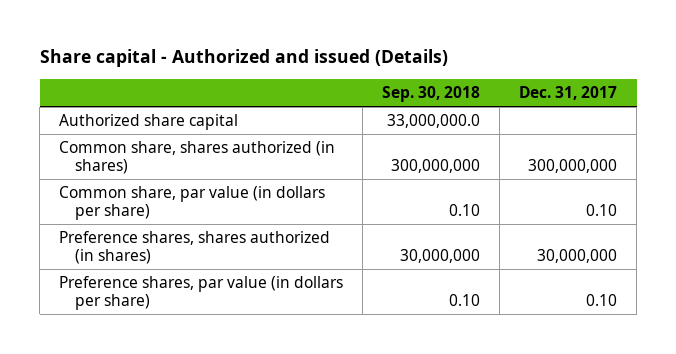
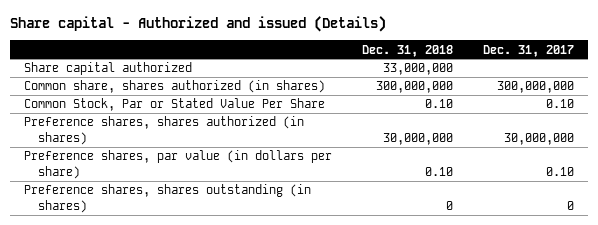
[382,85,481,102] Sep. 30, 2018 -> none
none -> [362,44,454,57] Dec. 31, 2018
[59,114,239,131] Authorized share capital -> [24,62,193,76] Share capital authorized
[59,186,326,220] Common share, par value (in dollars per share) -> [24,98,326,112] Common Stock, Par or Stated Value Per Share
none -> [24,184,312,213] Preference shares, shares outstanding (in shares)

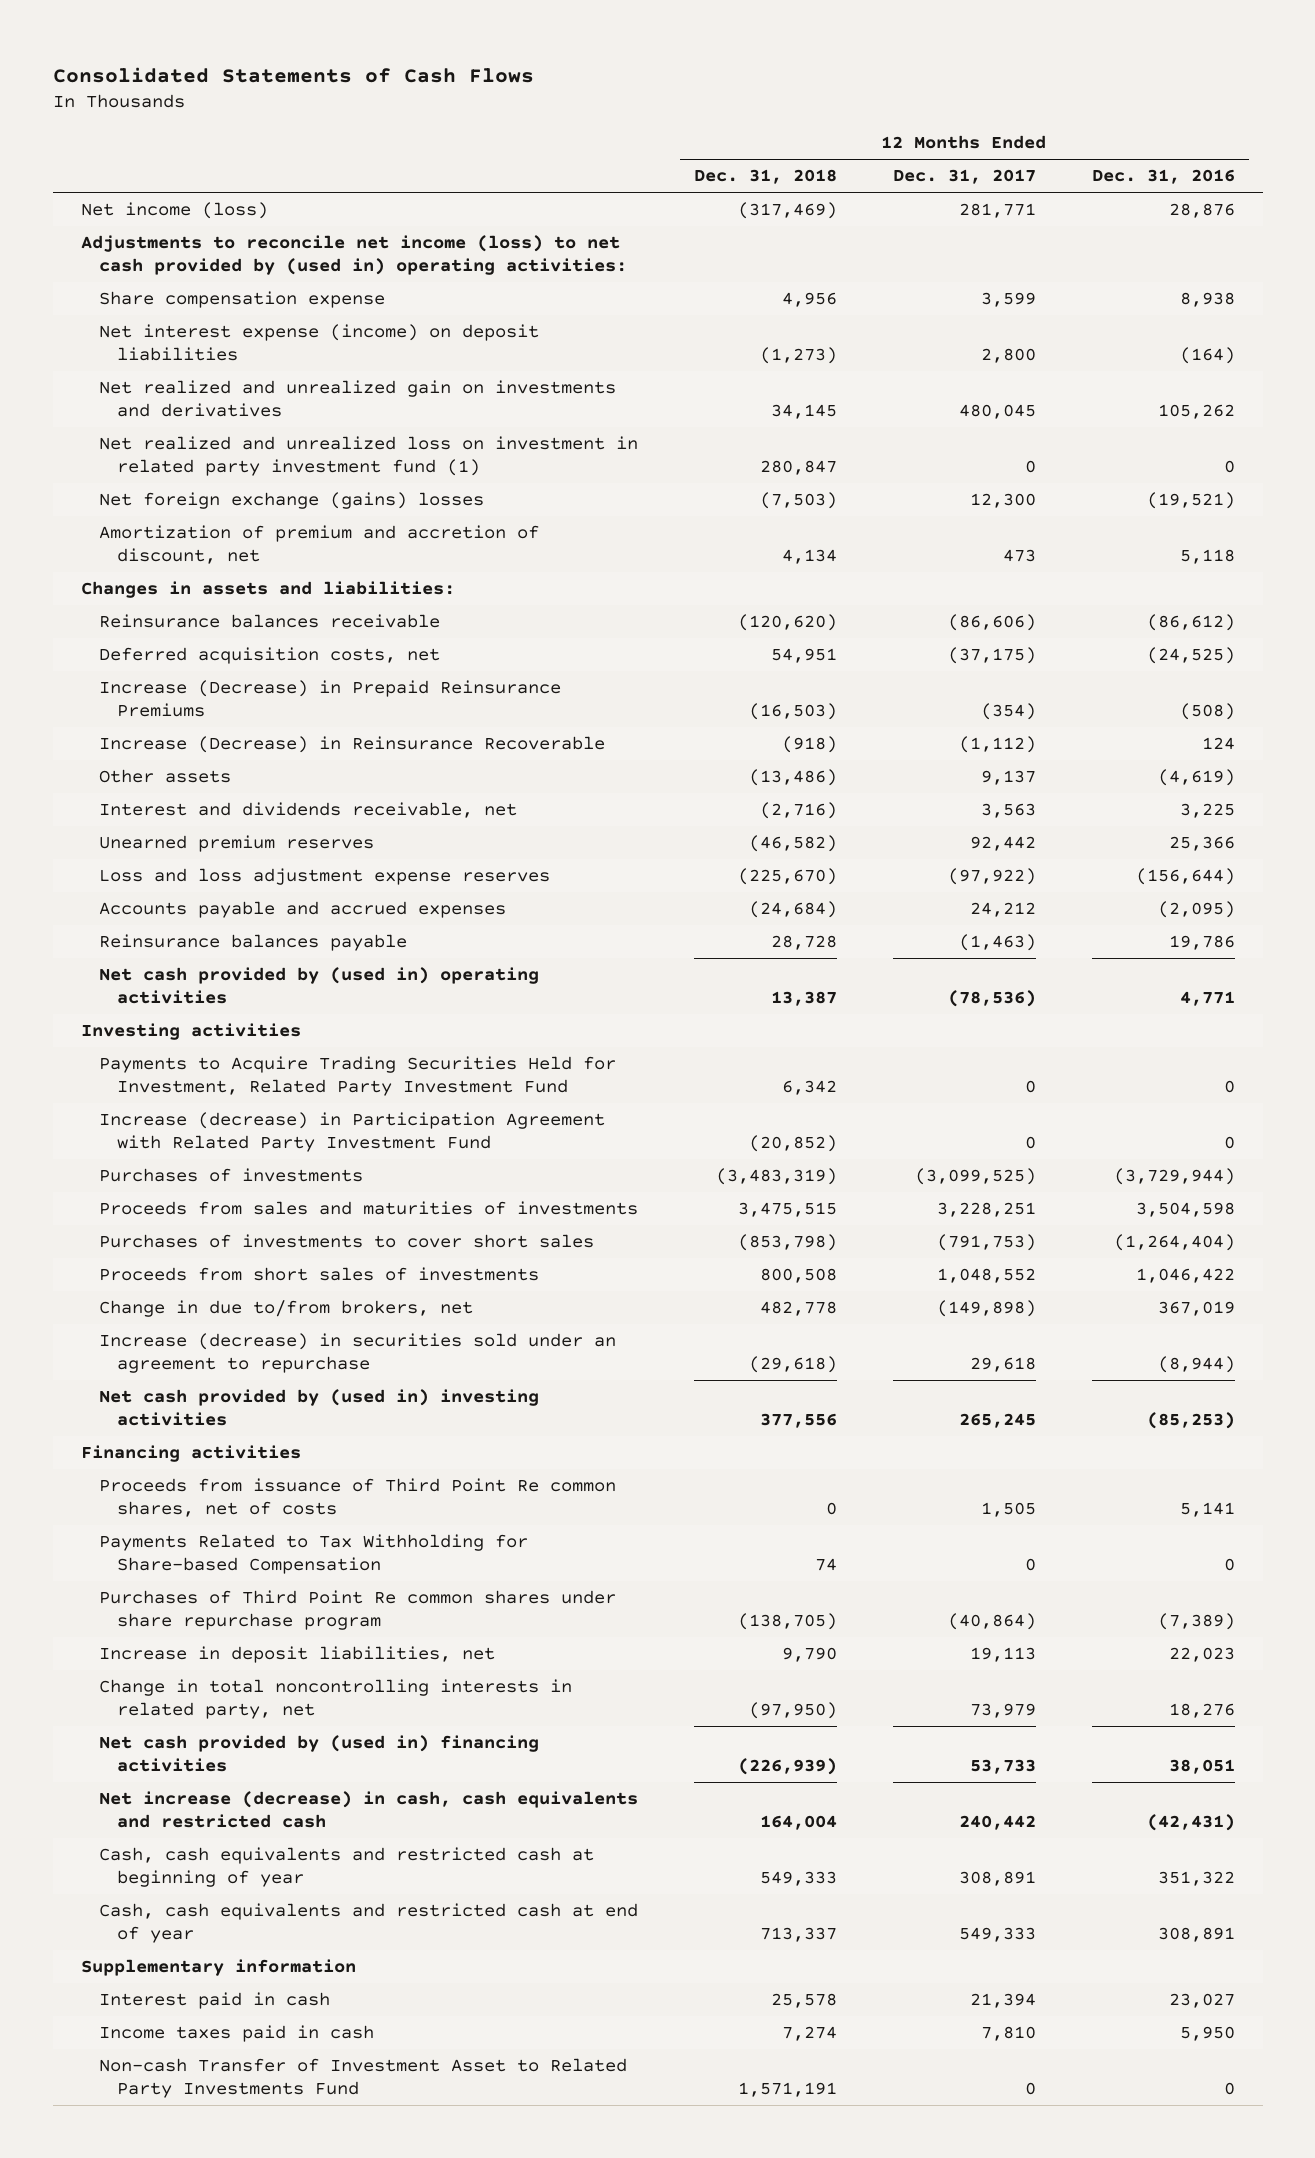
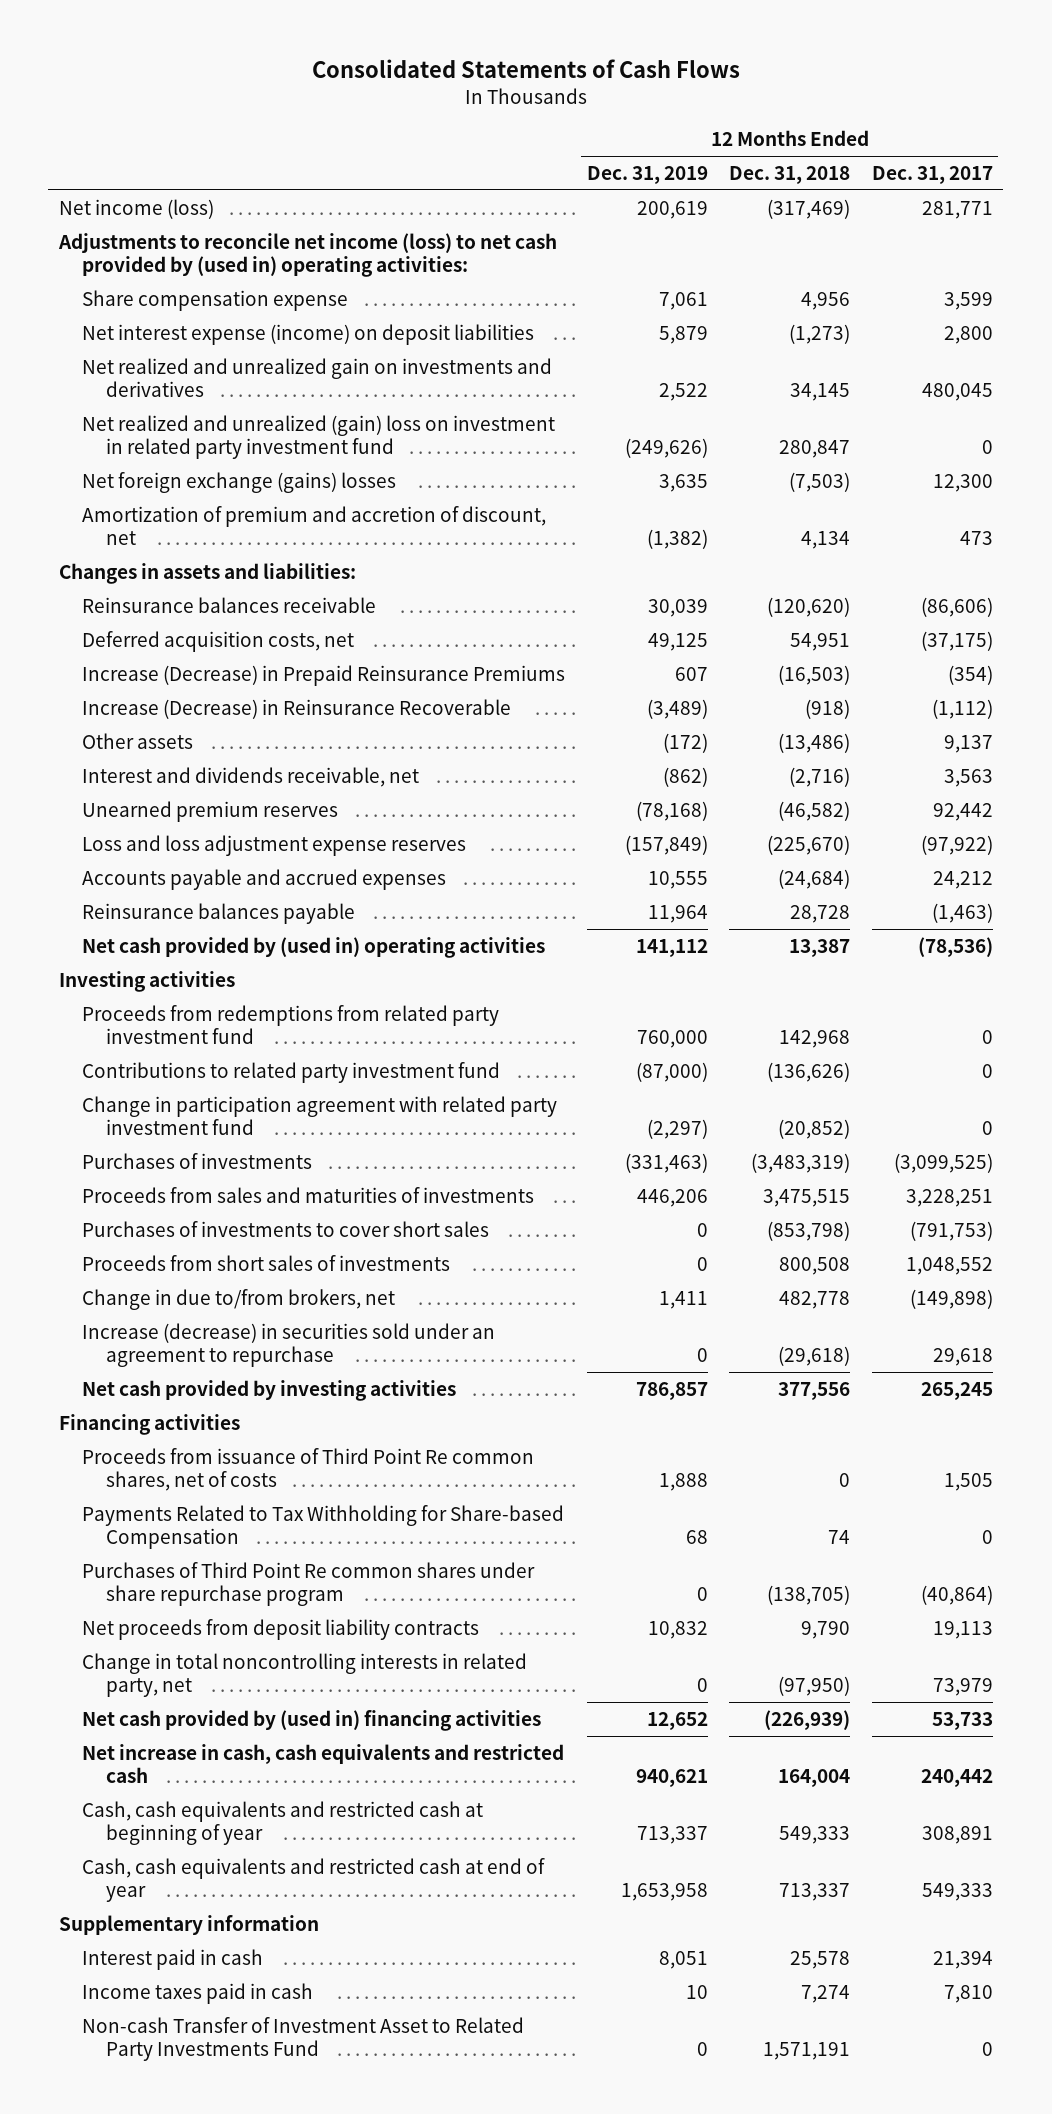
[1091,169,1235,185] Dec. 31, 2016 -> none
none -> [586,166,708,185] Dec. 31, 2019
[98,436,638,477] Net realized and unrealized loss on investment in related party investment fund (1) -> [82,414,556,459] Net realized and unrealized (gain) loss on investment in related party investment fund
[98,1056,616,1097] Payments to Acquire Trading Securities Held for Investment, Related Party Investment Fund -> none
none -> [82,1004,500,1044] Proceeds from redemptions from related party investment fund
none -> [82,1061,501,1083] Contributions to related party investment fund
[98,1112,605,1153] Increase (decrease) in Participation Agreement with Related Party Investment Fund -> [82,1095,558,1135] Change in participation agreement with related party investment fund
[98,1389,539,1427] Net cash provided by (used in) investing activities -> [82,1379,457,1401] Net cash provided by investing activities
[98,1646,495,1664] Increase in deposit liabilities, net -> [82,1618,480,1640] Net proceeds from deposit liability contracts
[98,1791,638,1829] Net increase (decrease) in cash, cash equivalents and restricted cash -> [82,1743,565,1783] Net increase in cash, cash equivalents and restricted cash

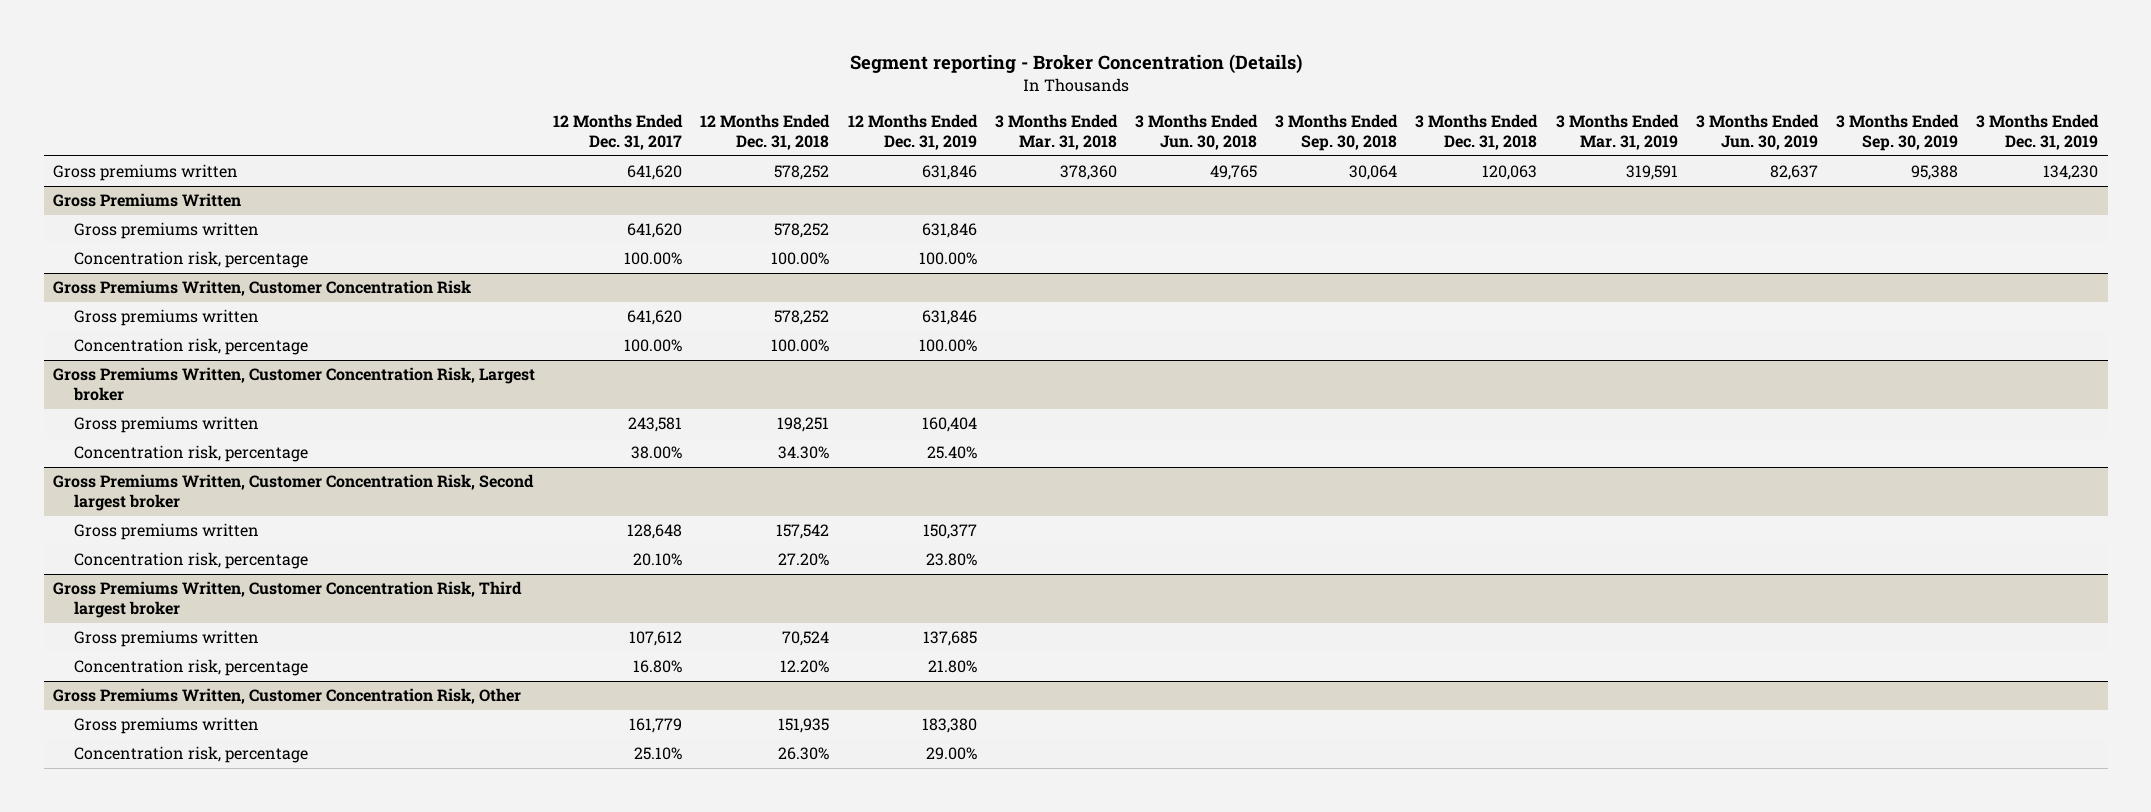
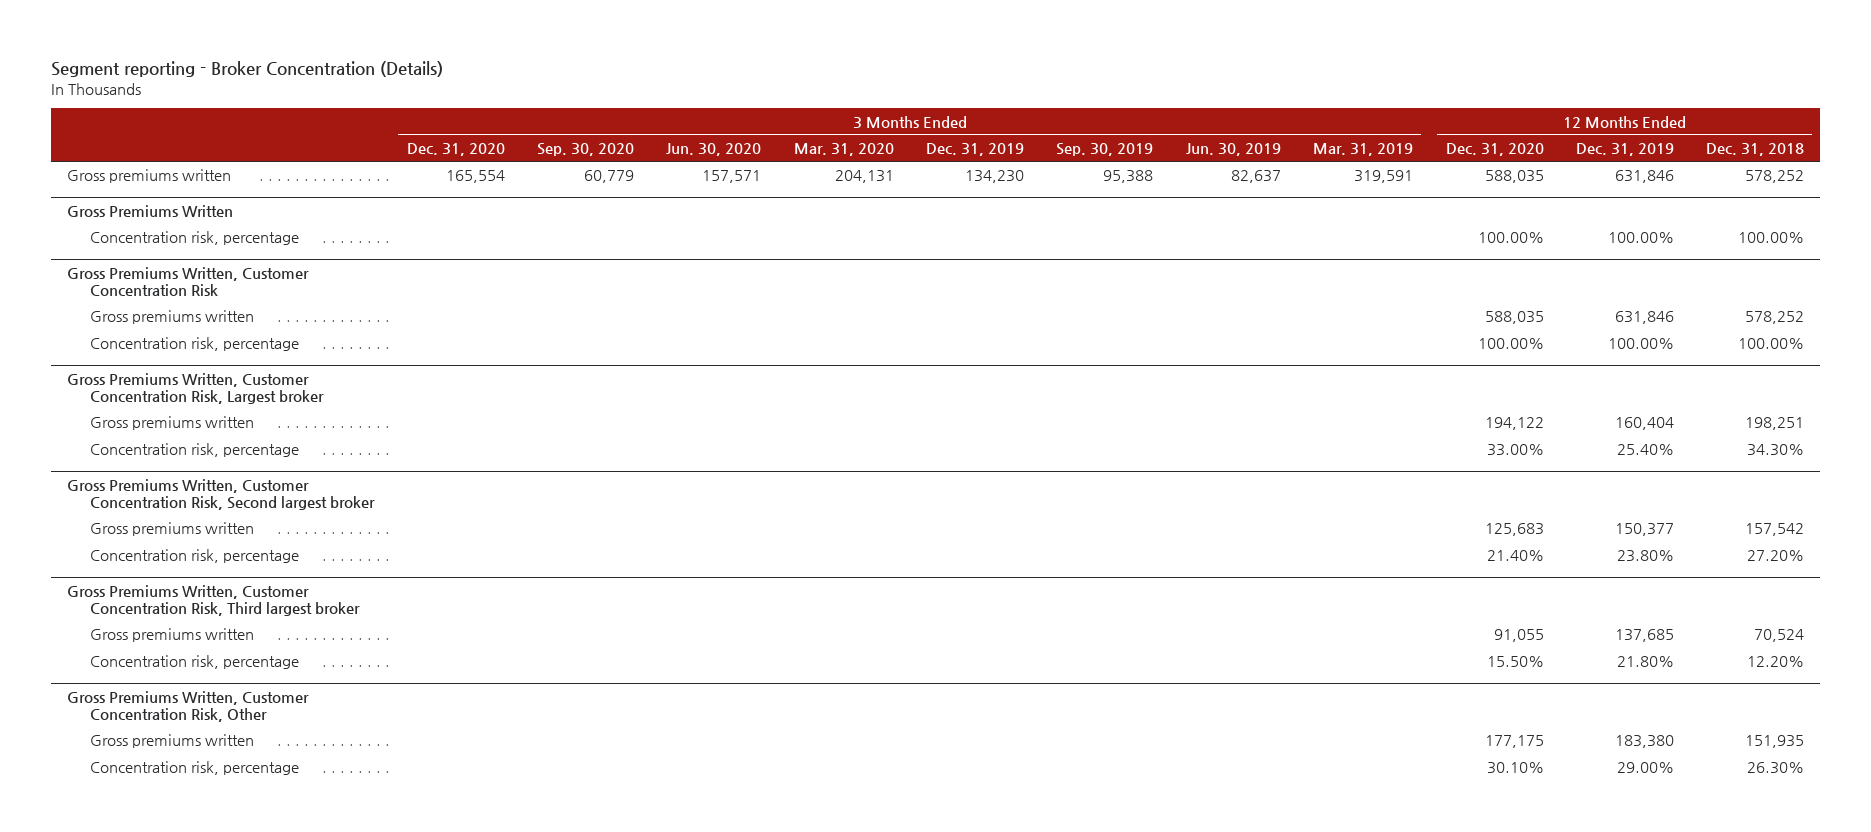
[553,114,684,151] 12 Months Ended Dec. 31, 2017 -> none
[994,114,1118,151] 3 Months Ended Mar. 31, 2018 -> none
[1135,114,1259,151] 3 Months Ended Jun. 30, 2018 -> none
[1275,114,1399,152] 3 Months Ended Sep. 30, 2018 -> none
[1415,114,1539,151] 3 Months Ended Dec. 31, 2018 -> none
none -> [406,143,505,157] Dec. 31, 2020
none -> [536,143,634,157] Sep. 30, 2020
none -> [666,143,762,157] Jun. 30, 2020
none -> [793,143,894,157] Mar. 31, 2020
none -> [1445,143,1544,157] Dec. 31, 2020
[73,222,259,240] Gross premiums written -> none

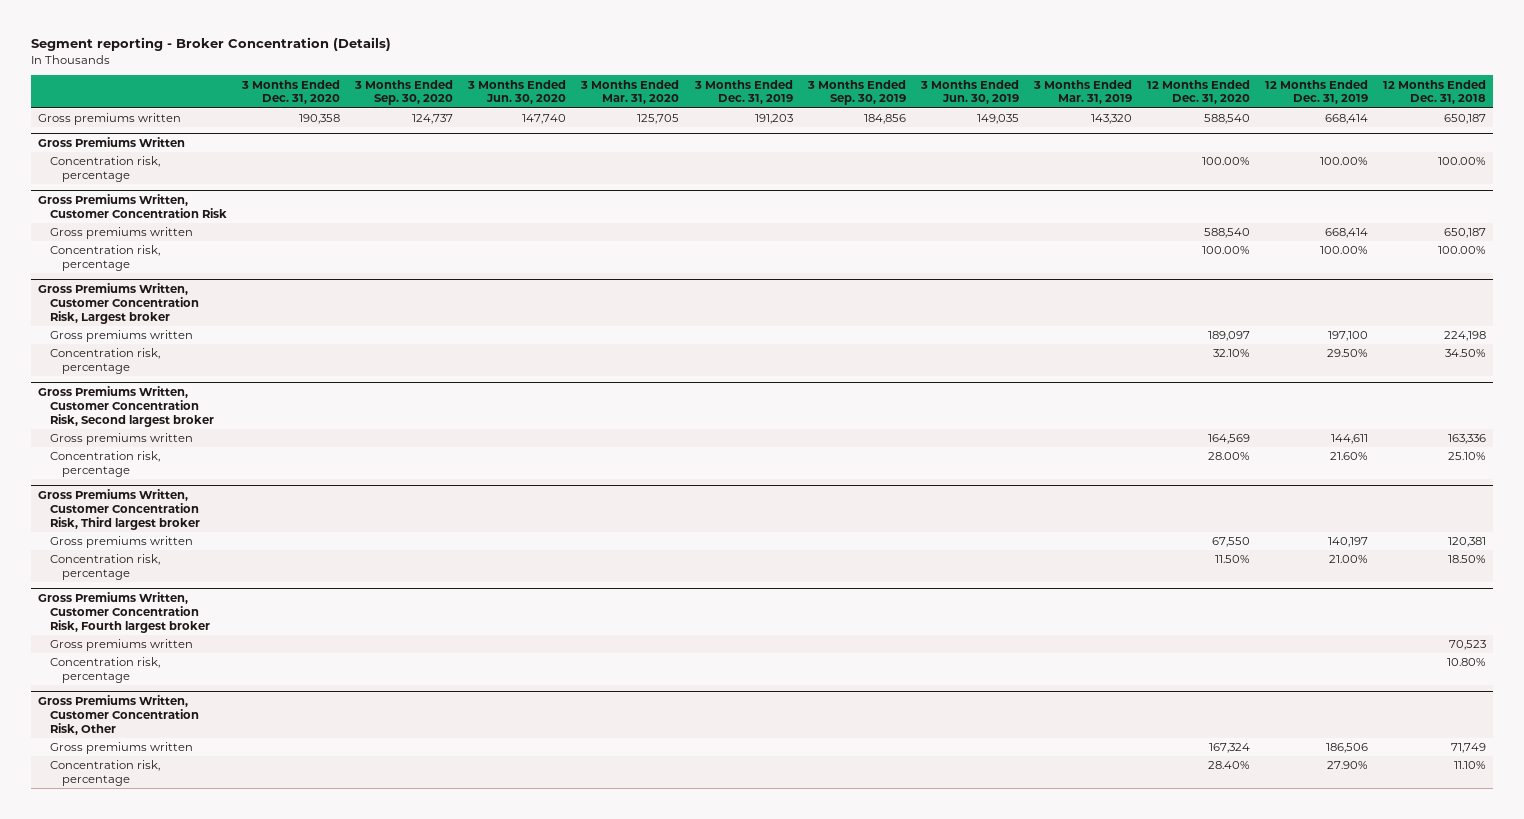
[445,170,505,184] 165,554 -> [299,114,341,125] 190,358
[583,170,634,184] 60,779 -> [412,114,454,125] 124,737
[702,170,762,184] 157,571 -> [522,114,567,125] 147,740
[834,170,894,184] 204,131 -> [637,114,680,125] 125,705
[965,170,1025,184] 134,230 -> [754,114,793,125] 191,203
[1103,170,1154,184] 95,388 -> [863,114,906,125] 184,856
[1230,170,1281,184] 82,637 -> [976,114,1019,125] 149,035
[1354,170,1414,184] 319,591 -> [1090,114,1132,125] 143,320
[1484,170,1544,184] 588,035 -> [1203,114,1250,125] 588,540
[1614,170,1674,184] 631,846 -> [1324,114,1368,125] 668,414
[1745,170,1805,184] 578,252 -> [1443,114,1486,125] 650,187
[1484,311,1544,325] 588,035 -> [1203,228,1250,239] 588,540
[1614,311,1674,325] 631,846 -> [1324,228,1368,239] 668,414
[1745,311,1805,325] 578,252 -> [1443,228,1486,239] 650,187
[1484,417,1544,431] 194,122 -> [1207,331,1250,342] 189,097
[1614,417,1674,431] 160,404 -> [1327,331,1368,342] 197,100
[1745,417,1805,431] 198,251 -> [1443,331,1486,342] 224,198
[1486,444,1544,457] 33.00% -> [1212,349,1250,358] 32.10%
[1616,444,1674,456] 25.40% -> [1326,349,1368,358] 29.50%
[1747,444,1805,457] 34.30% -> [1444,349,1486,358] 34.50%
[1484,523,1544,537] 125,683 -> [1207,434,1250,445] 164,569
[1614,523,1674,537] 150,377 -> [1330,434,1368,445] 144,611
[1745,523,1805,537] 157,542 -> [1447,434,1486,445] 163,336
[1486,550,1544,562] 21.40% -> [1207,452,1250,461] 28.00%
[1616,550,1674,563] 23.80% -> [1329,452,1368,461] 21.60%
[1747,550,1805,562] 27.20% -> [1447,452,1486,461] 25.10%
[1493,629,1544,643] 91,055 -> [1211,537,1250,548] 67,550
[1614,629,1674,643] 137,685 -> [1327,537,1368,548] 140,197
[1754,629,1805,643] 70,524 -> [1447,537,1486,548] 120,381
[1486,656,1544,668] 15.50% -> [1214,555,1250,564] 11.50%
[1616,656,1674,668] 21.80% -> [1328,555,1368,564] 21.00%
[1747,656,1805,668] 12.20% -> [1447,555,1486,564] 18.50%
none -> [38,592,211,633] Gross Premiums Written, Customer Concentration Risk, Fourth largest broker
none -> [50,639,194,652] Gross premiums written
none -> [50,657,161,684] Concentration risk, percentage
[1484,735,1544,749] 177,175 -> [1208,743,1250,754] 167,324
[1614,735,1674,749] 183,380 -> [1325,743,1368,754] 186,506
[1745,735,1805,749] 151,935 -> [1450,743,1486,754] 71,749
[1486,762,1544,775] 30.10% -> [1207,761,1250,770] 28.40%
[1616,762,1674,774] 29.00% -> [1326,761,1368,770] 27.90%
[1747,762,1805,775] 26.30% -> [1453,761,1486,770] 11.10%

